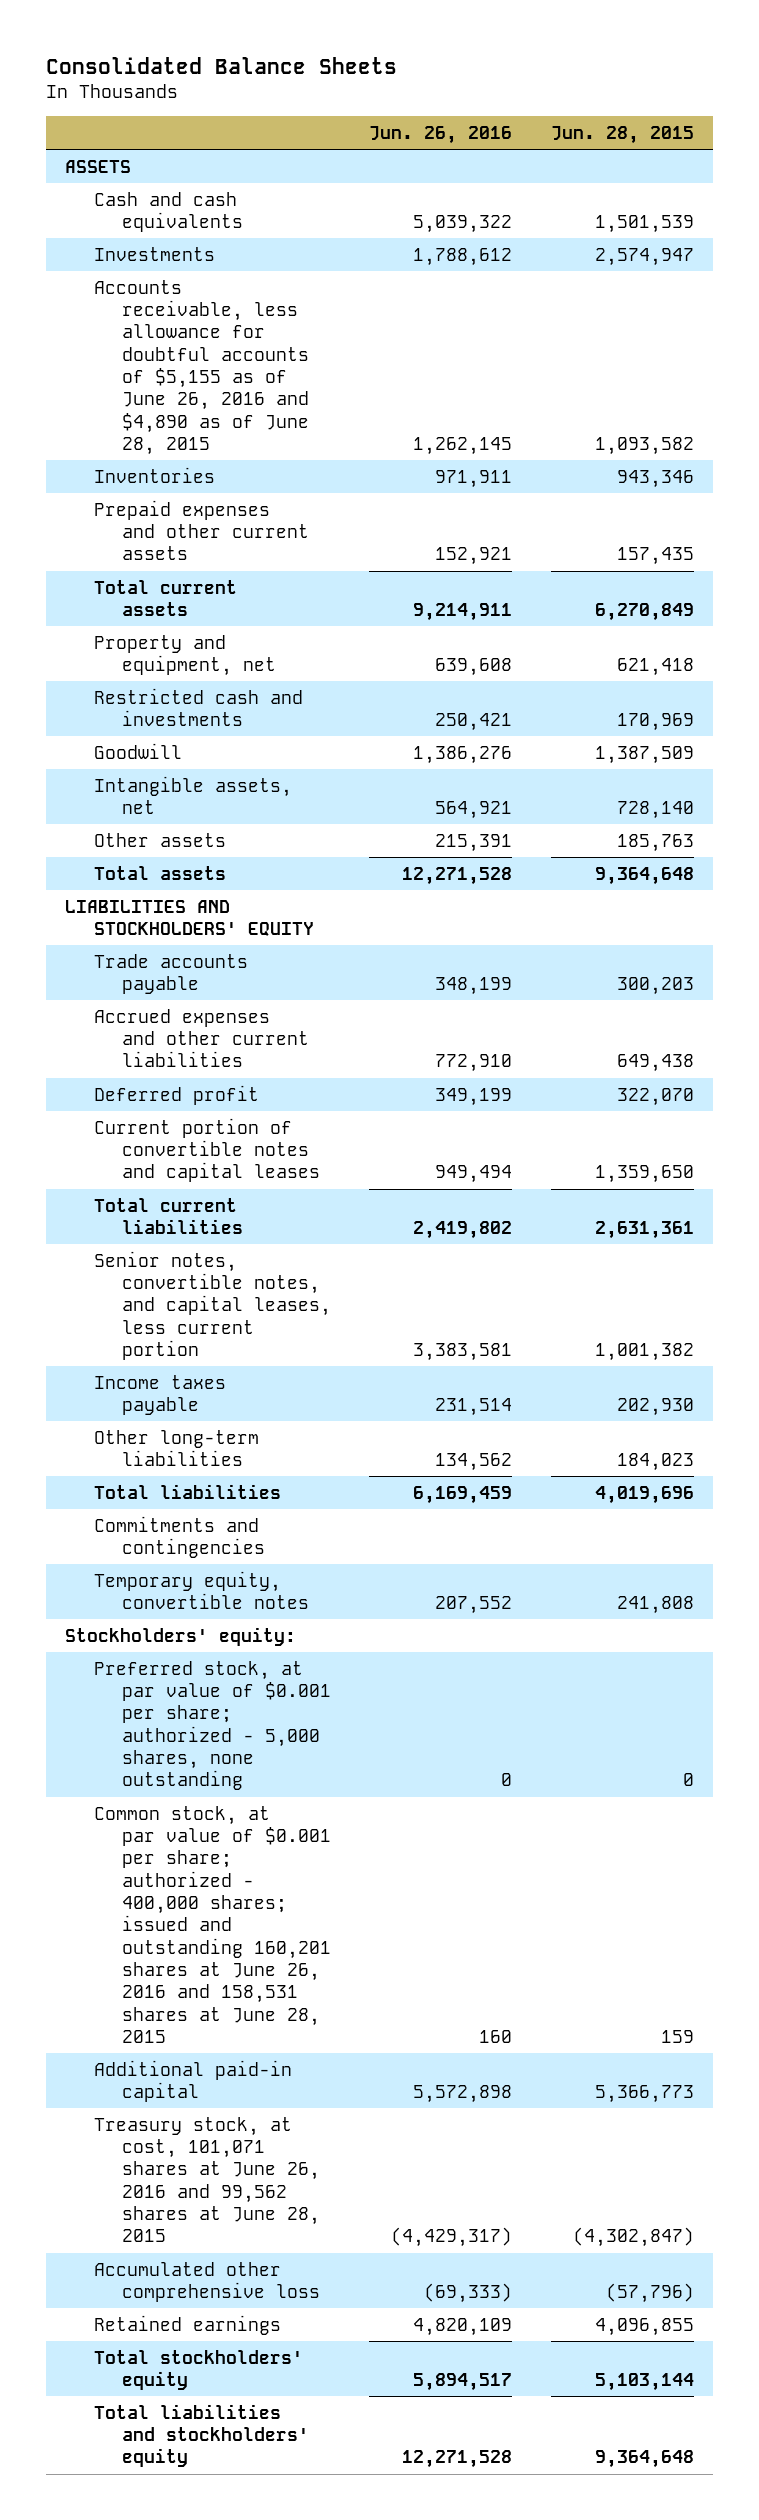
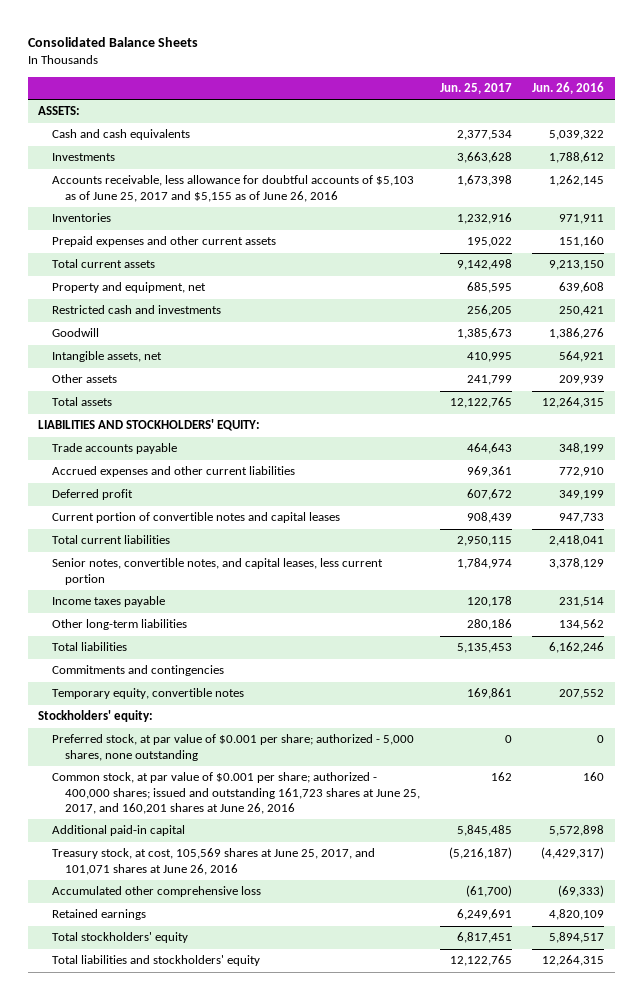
[550,125,694,144] Jun. 28, 2015 -> none
none -> [440,83,513,95] Jun. 25, 2017
[65,159,132,173] ASSETS -> [38,106,81,116] ASSETS:
[93,279,309,455] Accounts receivable, less allowance for doubtful accounts of $5,155 as of June 26, 2016 and $4,890 as of June 28, 2015 -> [51,175,414,202] Accounts receivable, less allowance for doubtful accounts of $5,103 as of June 25, 2017 and $5,155 as of June 26, 2016
[435,547,513,566] 152,921 -> [559,236,605,248] 151,160
[413,603,513,622] 9,214,911 -> [549,260,605,271] 9,213,150
[435,833,513,852] 215,391 -> [559,375,605,386] 209,939
[402,866,513,885] 12,271,528 -> [542,397,605,409] 12,264,315
[65,899,314,937] LIABILITIES AND STOCKHOLDERS' EQUITY -> [38,419,261,432] LIABILITIES AND STOCKHOLDERS' EQUITY:
[435,1165,513,1184] 949,494 -> [559,513,605,524] 947,733
[413,1221,513,1240] 2,419,802 -> [549,535,605,547] 2,418,041
[413,1343,513,1362] 3,383,581 -> [549,558,605,570] 3,378,129
[413,1485,513,1504] 6,169,459 -> [549,642,605,654] 6,162,246
[93,1805,331,2043] Common stock, at par value of $0.001 per share; authorized - 400,000 shares; issued and outstanding 160,201 shares at June 26, 2016 and 158,531 shares at June 28, 2015 -> [51,772,420,814] Common stock, at par value of $0.001 per share; authorized - 400,000 shares; issued and outstanding 161,723 shares at June 25, 2017, and 160,201 shares at June 26, 2016
[93,2116,320,2243] Treasury stock, at cost, 101,071 shares at June 26, 2016 and 99,562 shares at June 28, 2015 -> [51,848,375,875] Treasury stock, at cost, 105,569 shares at June 25, 2017, and 101,071 shares at June 26, 2016
[402,2450,513,2469] 12,271,528 -> [542,955,605,967] 12,264,315

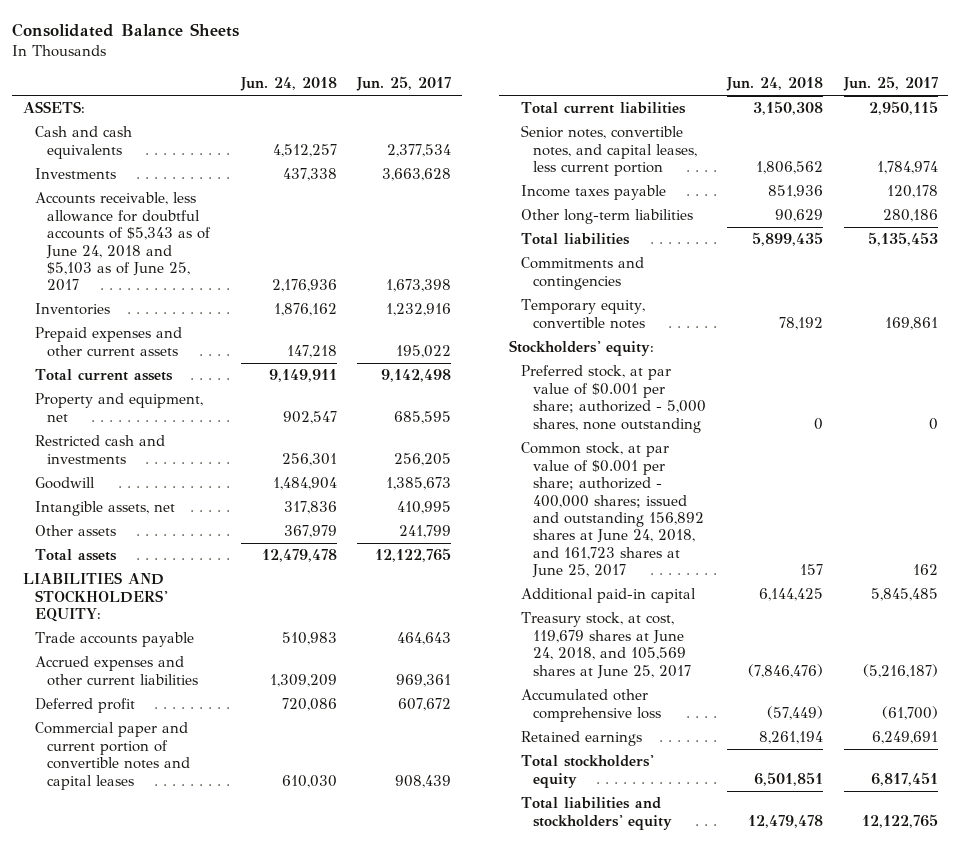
[532,82,605,95] Jun. 26, 2016 -> none
none -> [239,76,337,91] Jun. 24, 2018
[51,175,414,202] Accounts receivable, less allowance for doubtful accounts of $5,103 as of June 25, 2017 and $5,155 as of June 26, 2016 -> [34,192,211,292] Accounts receivable, less allowance for doubtful accounts of $5,343 as of June 24, 2018 and $5,103 as of June 25, 2017
[51,512,340,524] Current portion of convertible notes and capital leases -> [34,722,190,790] Commercial paper and current portion of convertible notes and capital leases
[51,772,420,814] Common stock, at par value of $0.001 per share; authorized - 400,000 shares; issued and outstanding 161,723 shares at June 25, 2017, and 160,201 shares at June 26, 2016 -> [521,442,705,579] Common stock, at par value of $0.001 per share; authorized - 400,000 shares; issued and outstanding 156,892 shares at June 24, 2018, and 161,723 shares at June 25, 2017
[51,848,375,875] Treasury stock, at cost, 105,569 shares at June 25, 2017, and 101,071 shares at June 26, 2016 -> [521,612,692,679] Treasury stock, at cost, 119,679 shares at June 24, 2018, and 105,569 shares at June 25, 2017

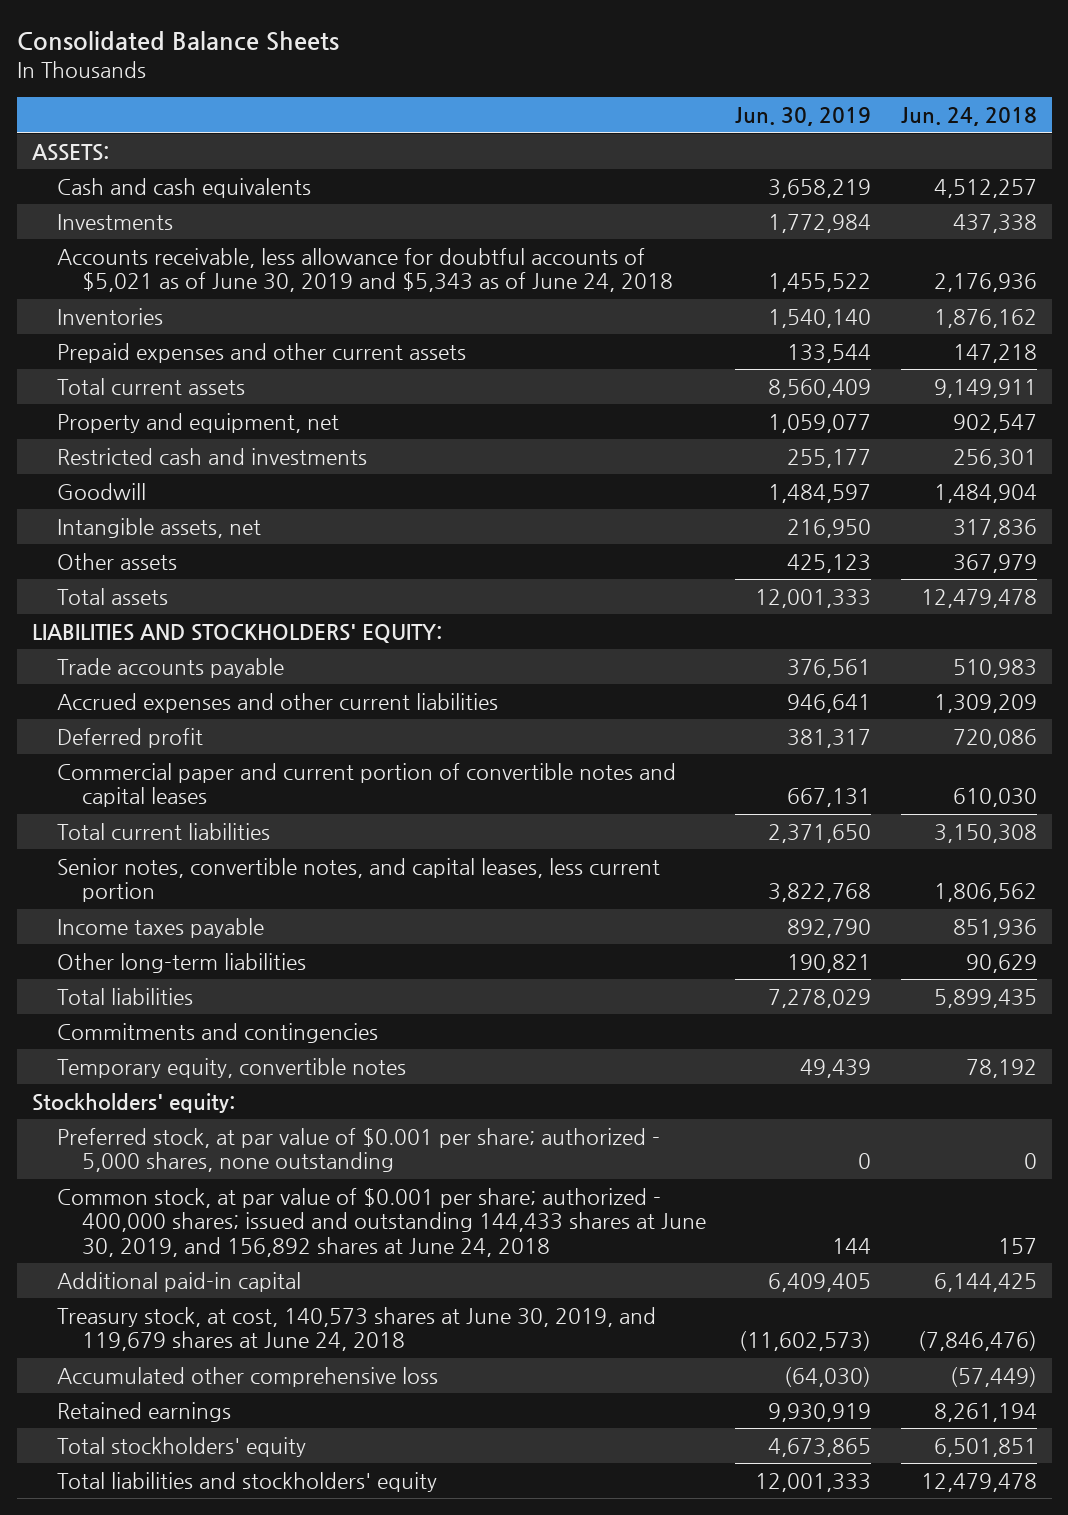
[356,75,452,91] Jun. 25, 2017 -> none
none -> [735,107,872,127] Jun. 30, 2019
[34,192,211,292] Accounts receivable, less allowance for doubtful accounts of $5,343 as of June 24, 2018 and $5,103 as of June 25, 2017 -> [56,247,673,293] Accounts receivable, less allowance for doubtful accounts of $5,021 as of June 30, 2019 and $5,343 as of June 24, 2018
[521,442,705,579] Common stock, at par value of $0.001 per share; authorized - 400,000 shares; issued and outstanding 156,892 shares at June 24, 2018, and 161,723 shares at June 25, 2017 -> [56,1187,706,1257] Common stock, at par value of $0.001 per share; authorized - 400,000 shares; issued and outstanding 144,433 shares at June 30, 2019, and 156,892 shares at June 24, 2018
[521,612,692,679] Treasury stock, at cost, 119,679 shares at June 24, 2018, and 105,569 shares at June 25, 2017 -> [56,1306,656,1352] Treasury stock, at cost, 140,573 shares at June 30, 2019, and 119,679 shares at June 24, 2018

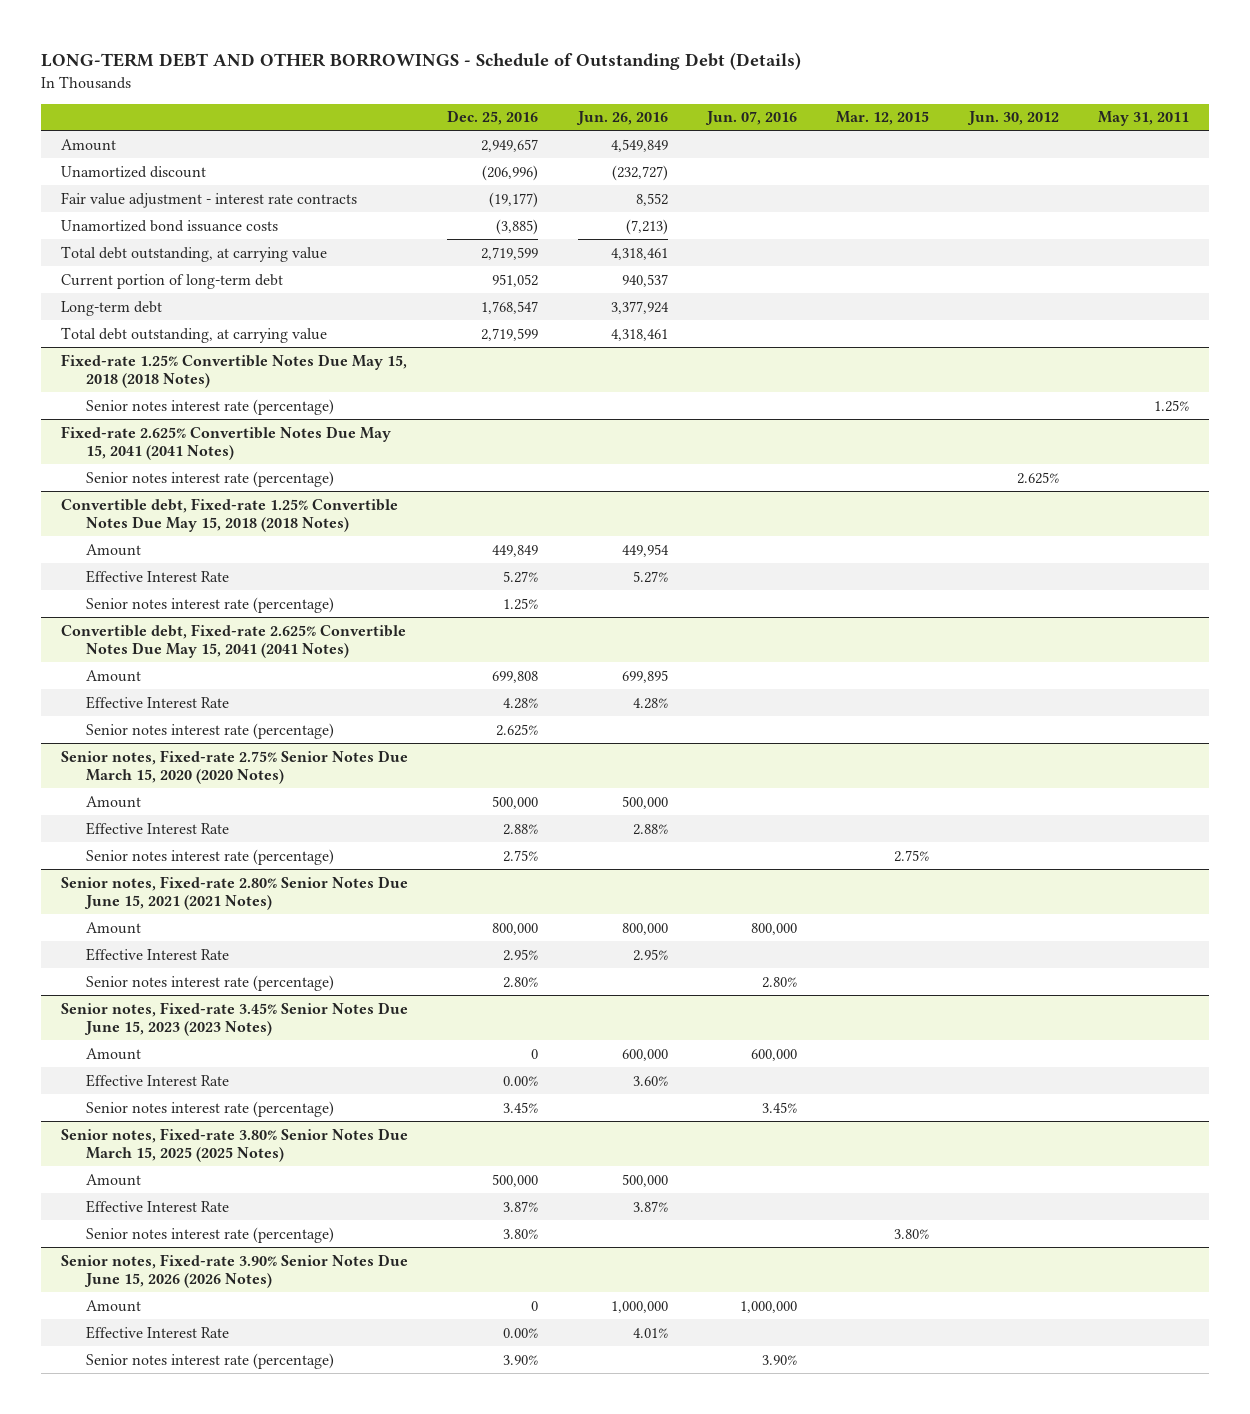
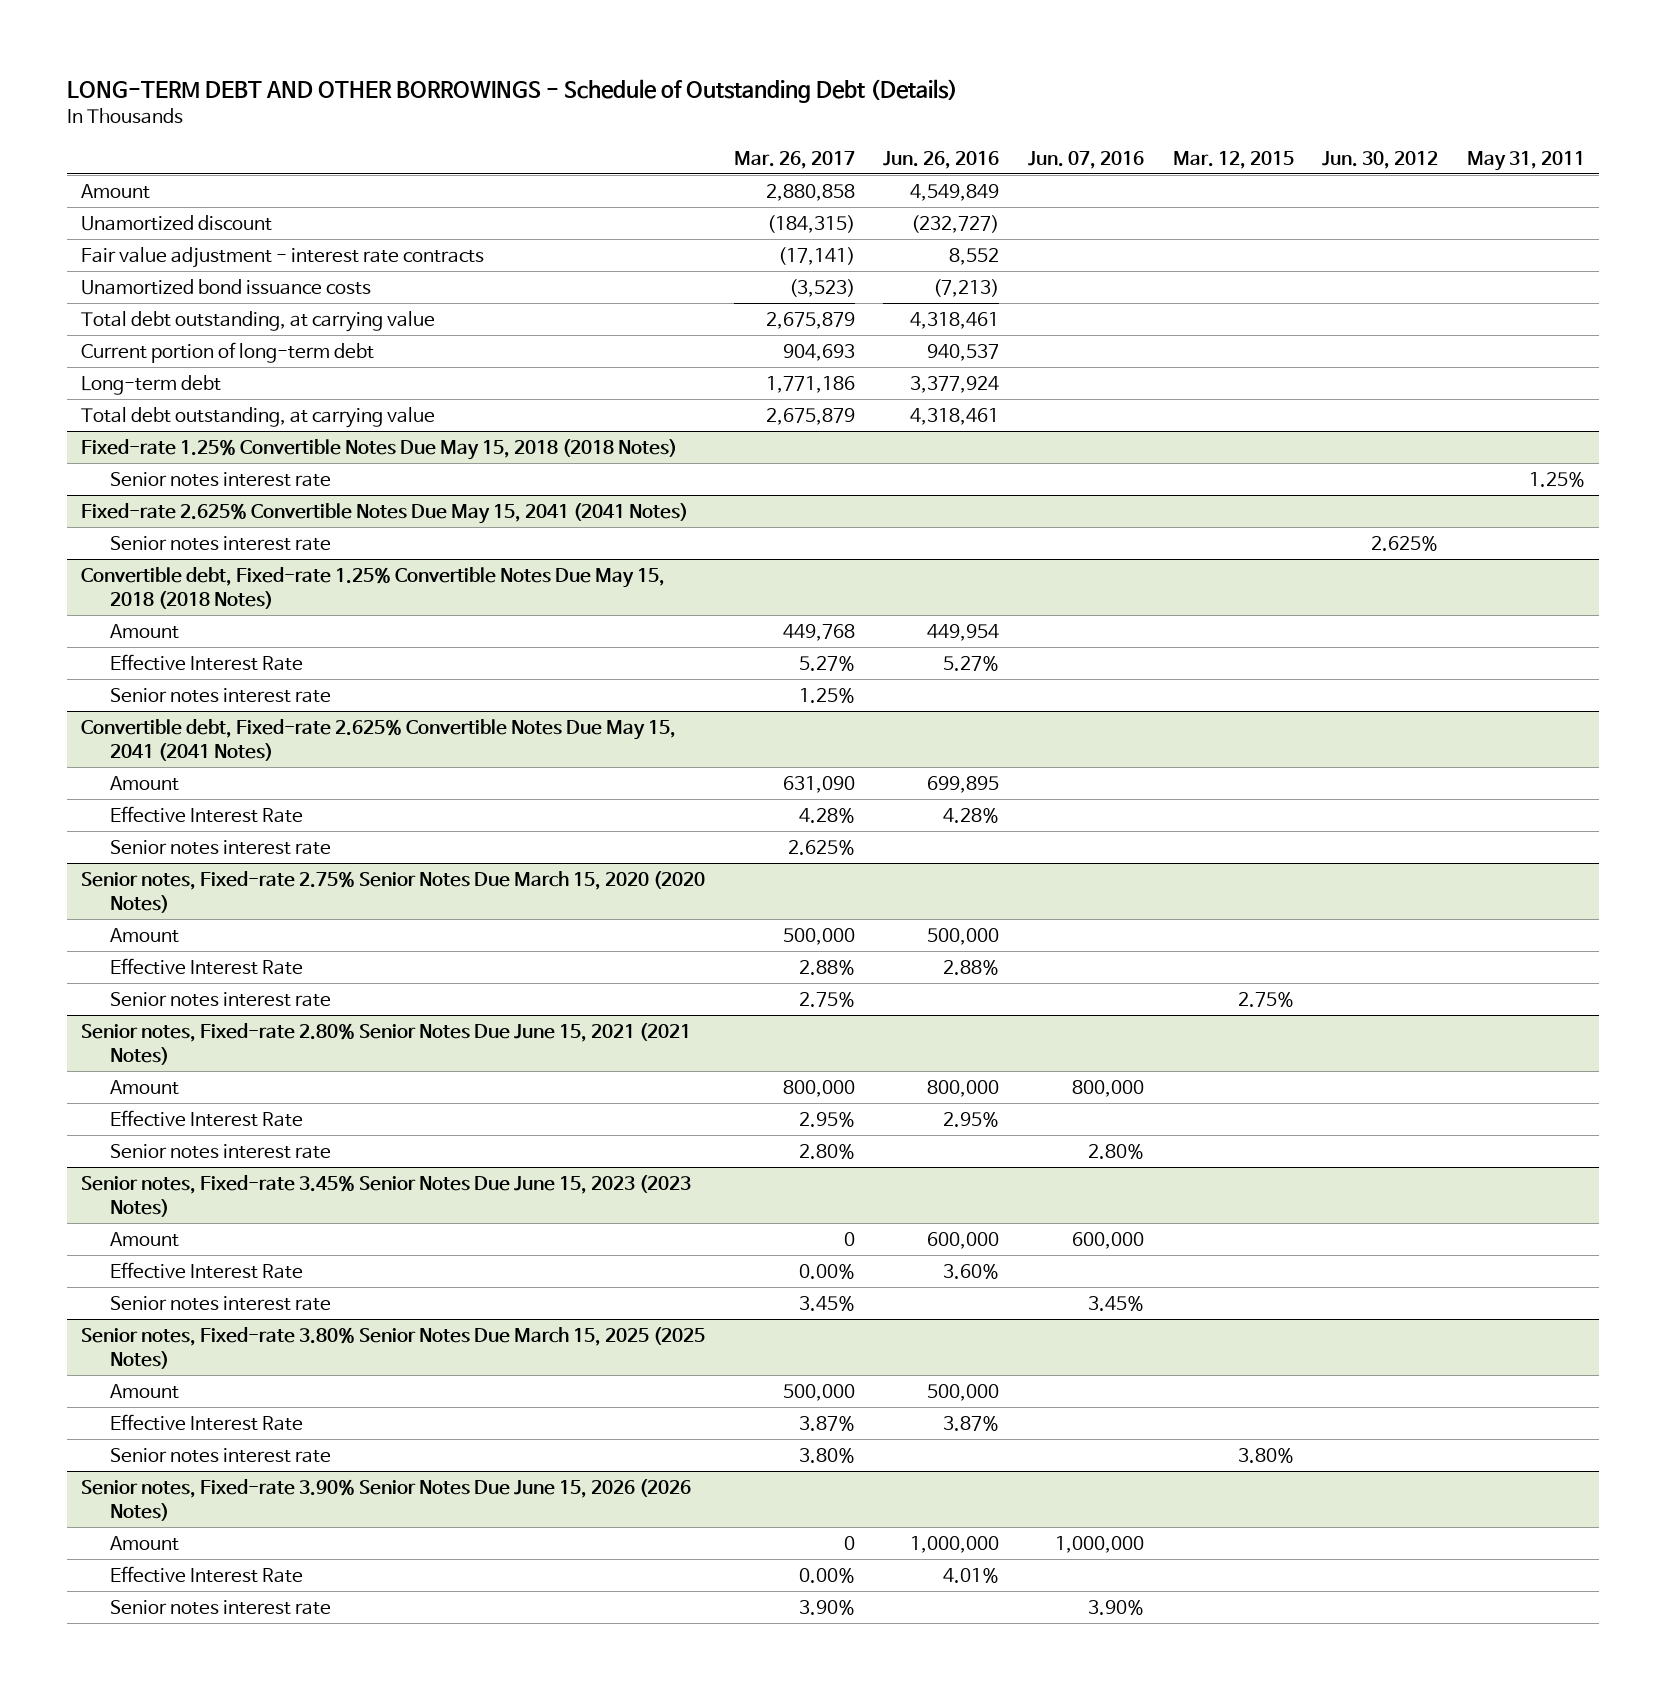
[447,110,539,126] Dec. 25, 2016 -> none
none -> [733,150,855,169] Mar. 26, 2017
[85,398,334,415] Senior notes interest rate (percentage) -> [109,471,331,487] Senior notes interest rate
[85,470,334,487] Senior notes interest rate (percentage) -> [109,535,331,551] Senior notes interest rate
[85,596,334,613] Senior notes interest rate (percentage) -> [109,687,331,703] Senior notes interest rate
[85,722,334,739] Senior notes interest rate (percentage) -> [109,839,331,855] Senior notes interest rate
[85,848,334,865] Senior notes interest rate (percentage) -> [109,991,331,1007] Senior notes interest rate
[85,974,334,991] Senior notes interest rate (percentage) -> [109,1143,331,1159] Senior notes interest rate
[85,1100,334,1117] Senior notes interest rate (percentage) -> [109,1295,331,1311] Senior notes interest rate
[85,1226,334,1243] Senior notes interest rate (percentage) -> [109,1447,331,1463] Senior notes interest rate
[85,1352,334,1369] Senior notes interest rate (percentage) -> [109,1599,331,1615] Senior notes interest rate

